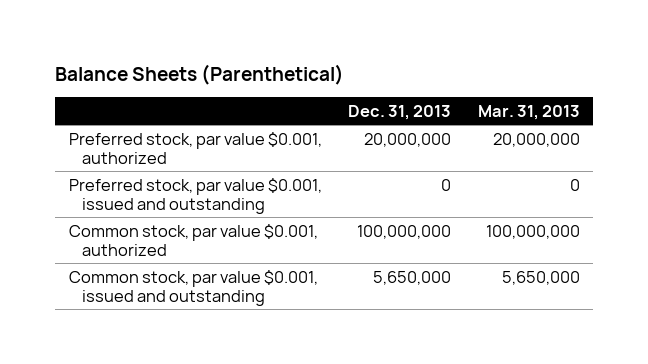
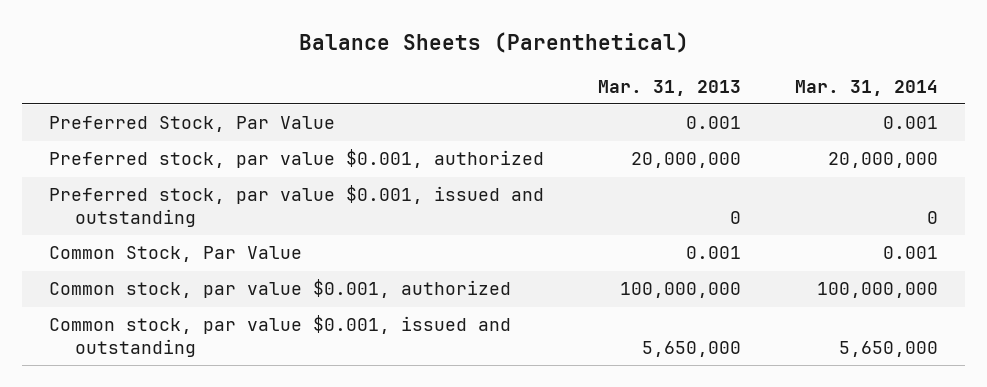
[348,104,452,120] Dec. 31, 2013 -> none
none -> [795,79,939,96] Mar. 31, 2014
none -> [49,116,336,133] Preferred Stock, Par Value
none -> [49,246,303,263] Common Stock, Par Value

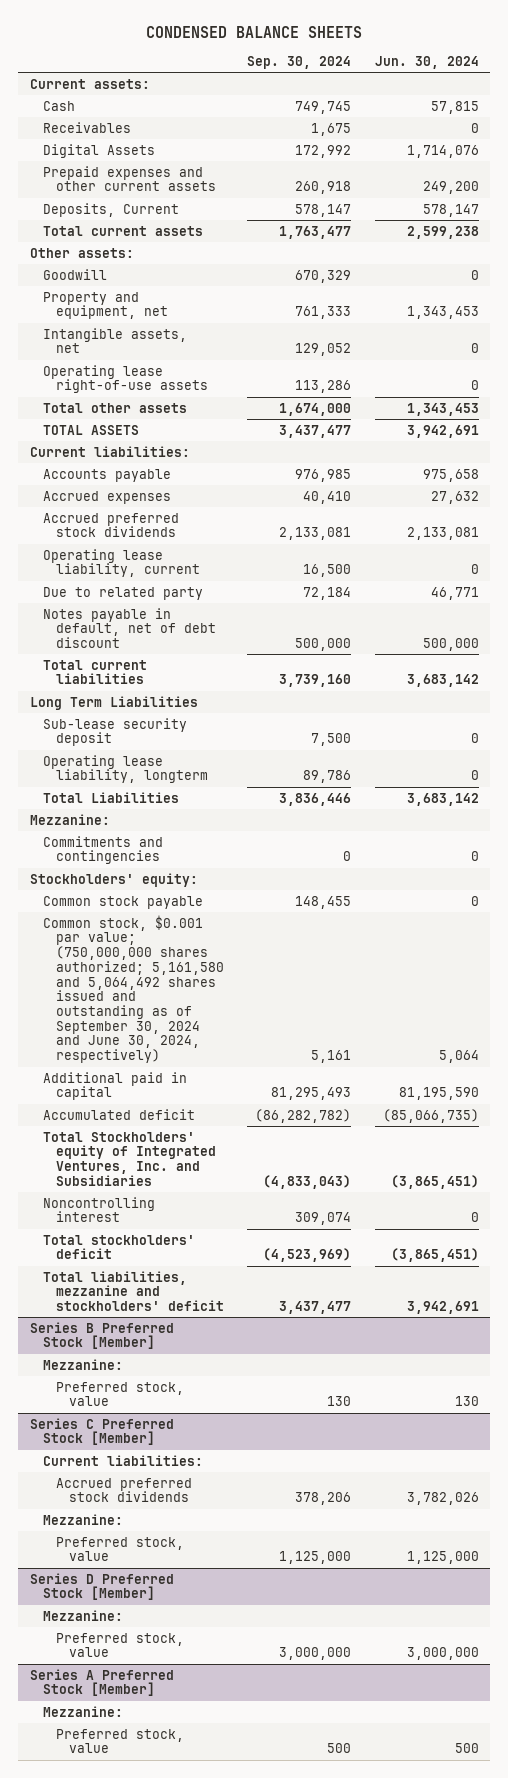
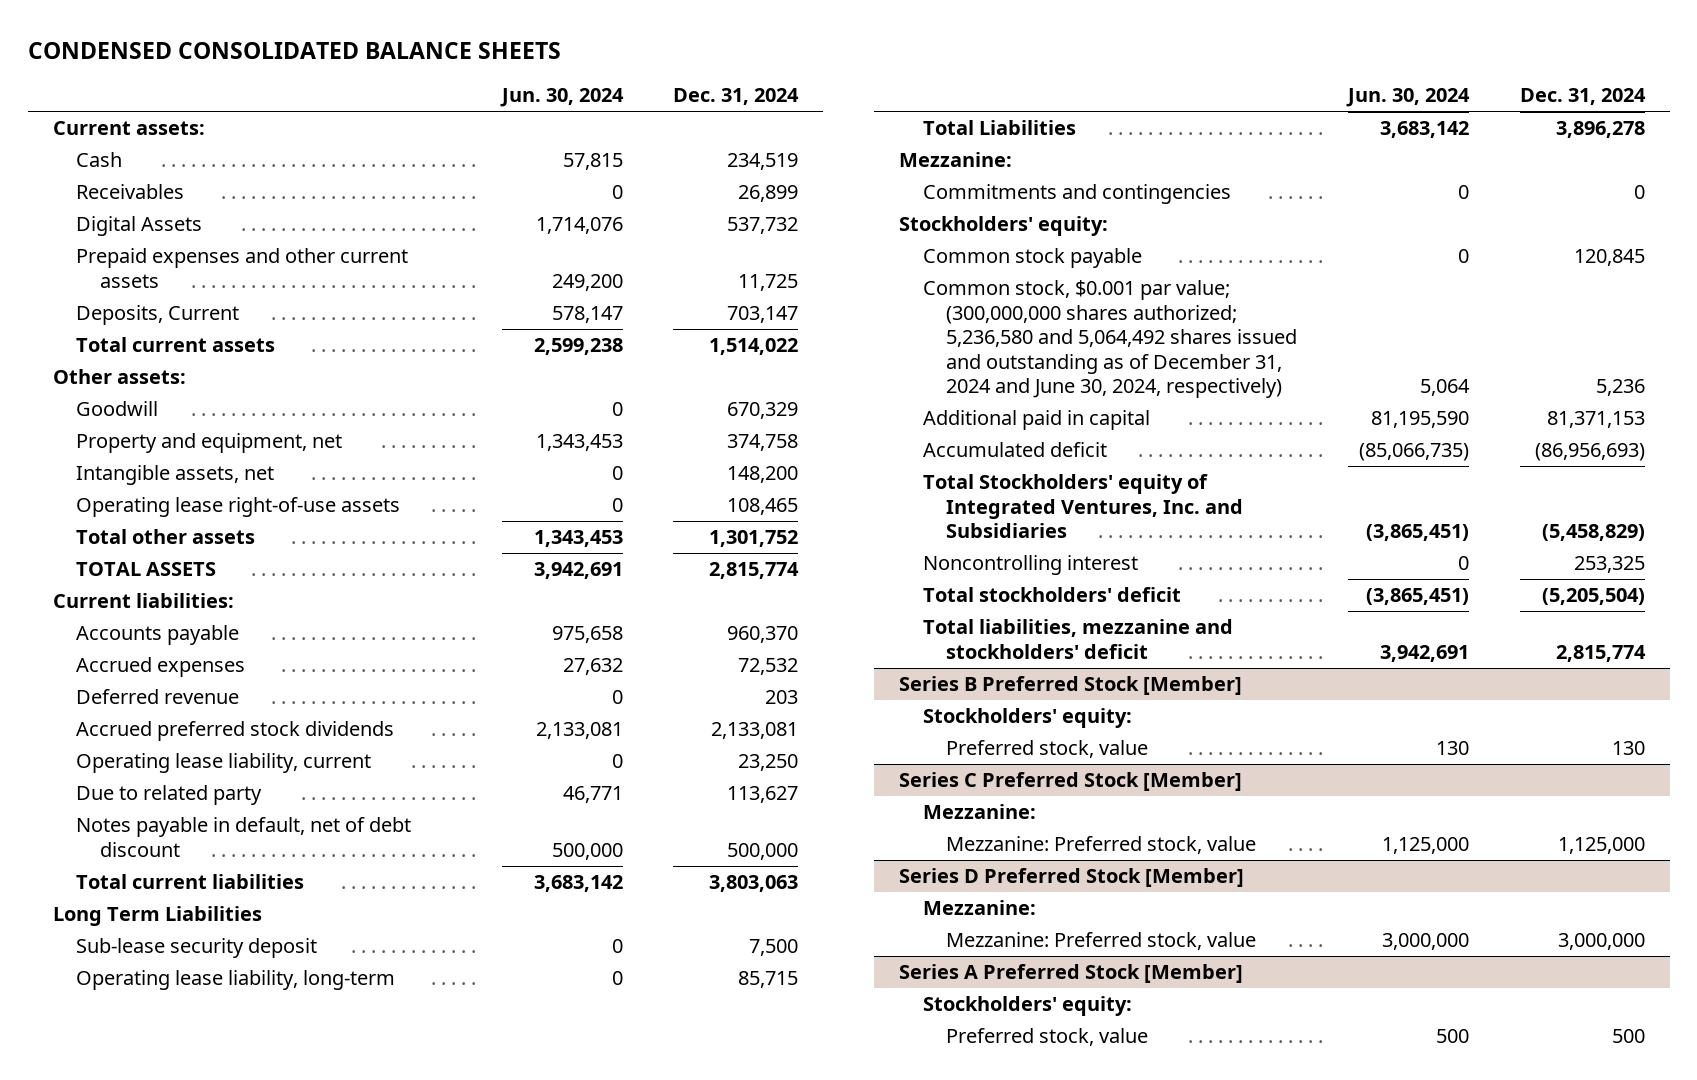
[146,25,363,38] CONDENSED BALANCE SHEETS -> [27,41,561,59] CONDENSED CONSOLIDATED BALANCE SHEETS
[247,55,352,69] Sep. 30, 2024 -> none
none -> [673,88,800,106] Dec. 31, 2024
none -> [76,689,240,705] Deferred revenue
[42,754,209,784] Operating lease liability, longterm -> [76,970,396,991] Operating lease liability, long-term
[42,914,225,1064] Common stock, $0.001 par value; (750,000,000 shares authorized; 5,161,580 and 5,064,492 shares issued and outstanding as of September 30, 2024 and June 30, 2024, respectively) -> [922,280,1298,399] Common stock, $0.001 par value; (300,000,000 shares authorized; 5,236,580 and 5,064,492 shares issued and outstanding as of December 31, 2024 and June 30, 2024, respectively)
[42,1358,123,1370] Mezzanine: -> none
none -> [922,708,1132,729] Stockholders' equity:
[42,1454,203,1466] Current liabilities: -> none
[56,1477,193,1503] Accrued preferred stock dividends -> none
[56,1536,185,1562] Preferred stock, value -> [946,836,1257,855] Mezzanine: Preferred stock, value
[56,1632,185,1658] Preferred stock, value -> [946,932,1257,951] Mezzanine: Preferred stock, value
[42,1705,123,1717] Mezzanine: -> none
none -> [922,996,1132,1017] Stockholders' equity:

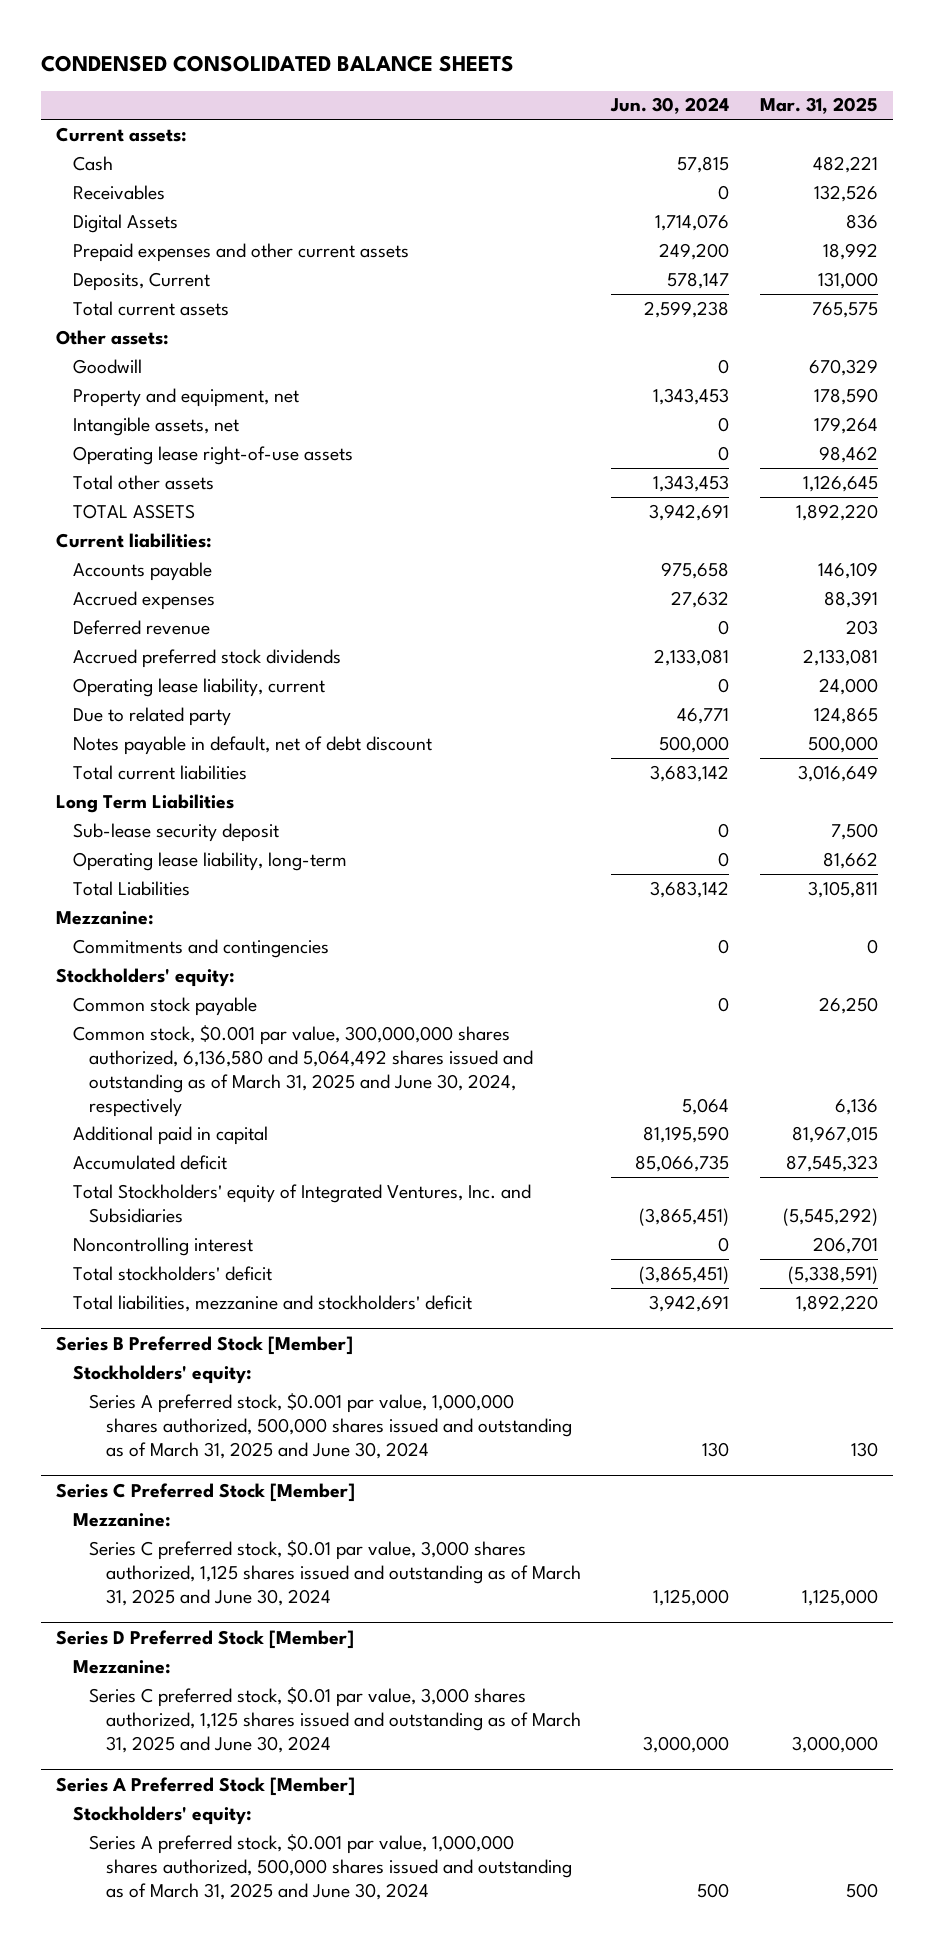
[673,88,800,106] Dec. 31, 2024 -> none
none -> [759,97,878,115] Mar. 31, 2025
[922,280,1298,399] Common stock, $0.001 par value; (300,000,000 shares authorized; 5,236,580 and 5,064,492 shares issued and outstanding as of December 31, 2024 and June 30, 2024, respectively) -> [72,1024,534,1117] Common stock, $0.001 par value, 300,000,000 shares authorized, 6,136,580 and 5,064,492 shares issued and outstanding as of March 31, 2025 and June 30, 2024, respectively
[1358,443,1469,462] (85,066,735) -> [635,1154,730,1172] 85,066,735
[946,740,1149,759] Preferred stock, value -> [89,1392,572,1459] Series A preferred stock, $0.001 par value, 1,000,000 shares authorized, 500,000 shares issued and outstanding as of March 31, 2025 and June 30, 2024
[946,836,1257,855] Mezzanine: Preferred stock, value -> [89,1539,581,1606] Series C preferred stock, $0.01 par value, 3,000 shares authorized, 1,125 shares issued and outstanding as of March 31, 2025 and June 30, 2024
[946,932,1257,951] Mezzanine: Preferred stock, value -> [89,1686,581,1753] Series C preferred stock, $0.01 par value, 3,000 shares authorized, 1,125 shares issued and outstanding as of March 31, 2025 and June 30, 2024
[946,1028,1149,1047] Preferred stock, value -> [89,1833,572,1900] Series A preferred stock, $0.001 par value, 1,000,000 shares authorized, 500,000 shares issued and outstanding as of March 31, 2025 and June 30, 2024

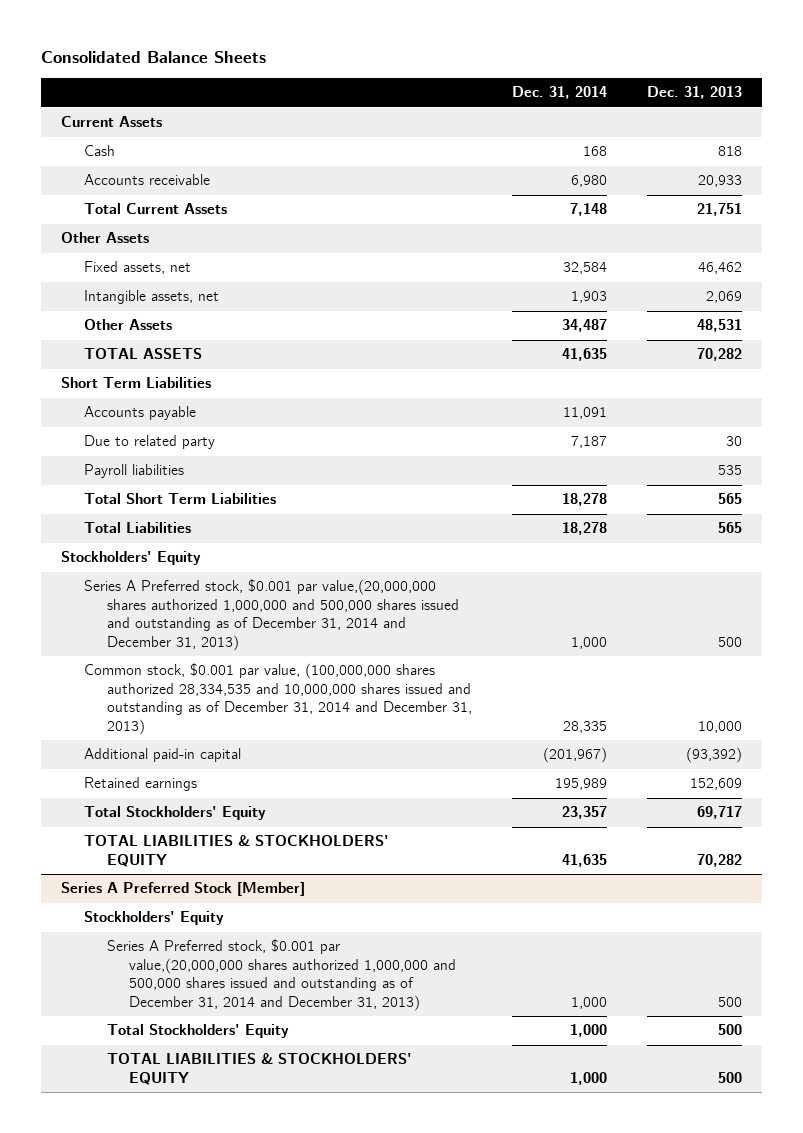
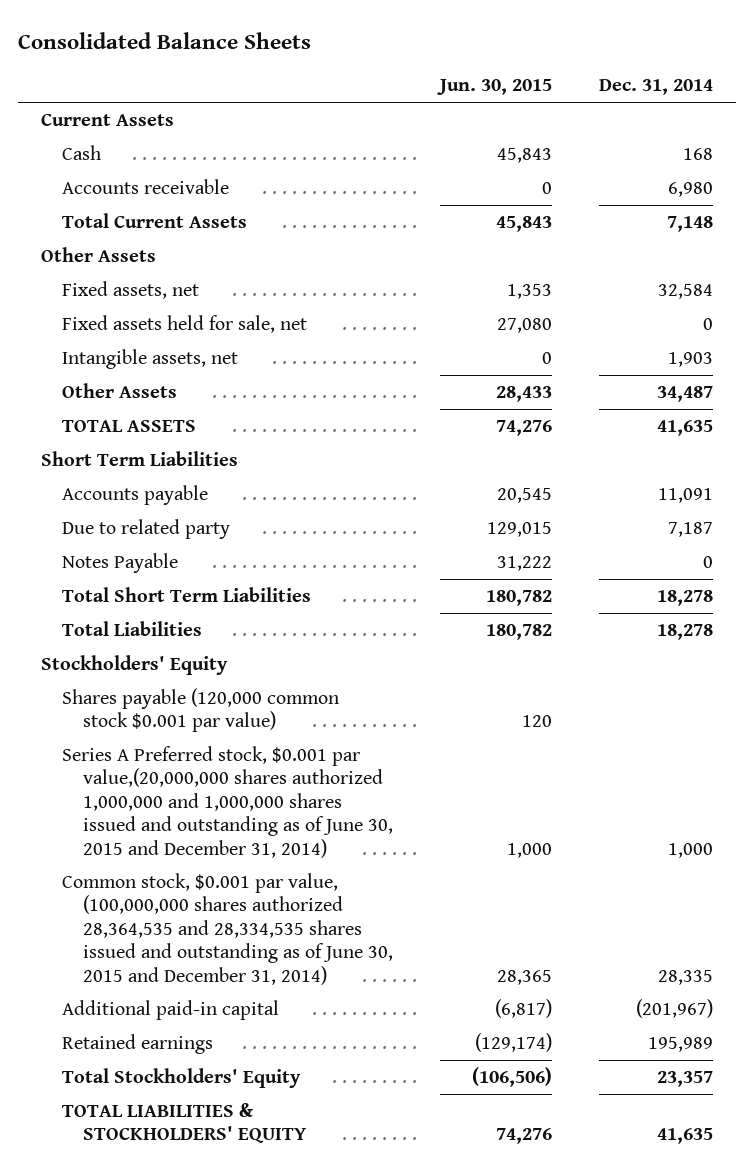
[647,86,743,100] Dec. 31, 2013 -> none
none -> [437,79,553,96] Jun. 30, 2015
none -> [62,315,308,334] Fixed assets held for sale, net
[83,464,184,479] Payroll liabilities -> none
none -> [62,553,179,574] Notes Payable
none -> [62,688,340,733] Shares payable (120,000 common stock $0.001 par value)
[83,579,459,652] Series A Preferred stock, $0.001 par value,(20,000,000 shares authorized 1,000,000 and 500,000 shares issued and outstanding as of December 31, 2014 and December 31, 2013) -> [62,746,394,858] Series A Preferred stock, $0.001 par value,(20,000,000 shares authorized 1,000,000 and 1,000,000 shares issued and outstanding as of June 30, 2015 and December 31, 2014)
[83,663,472,736] Common stock, $0.001 par value, (100,000,000 shares authorized 28,334,535 and 10,000,000 shares issued and outstanding as of December 31, 2014 and December 31, 2013) -> [62,873,394,985] Common stock, $0.001 par value, (100,000,000 shares authorized 28,364,535 and 28,334,535 shares issued and outstanding as of June 30, 2015 and December 31, 2014)
[61,882,306,897] Series A Preferred Stock [Member] -> none
[83,911,224,926] Stockholders' Equity -> none
[106,939,457,1012] Series A Preferred stock, $0.001 par value,(20,000,000 shares authorized 1,000,000 and 500,000 shares issued and outstanding as of December 31, 2014 and December 31, 2013) -> none
[106,1024,289,1039] Total Stockholders' Equity -> none
[106,1053,412,1085] TOTAL LIABILITIES & STOCKHOLDERS' EQUITY -> none

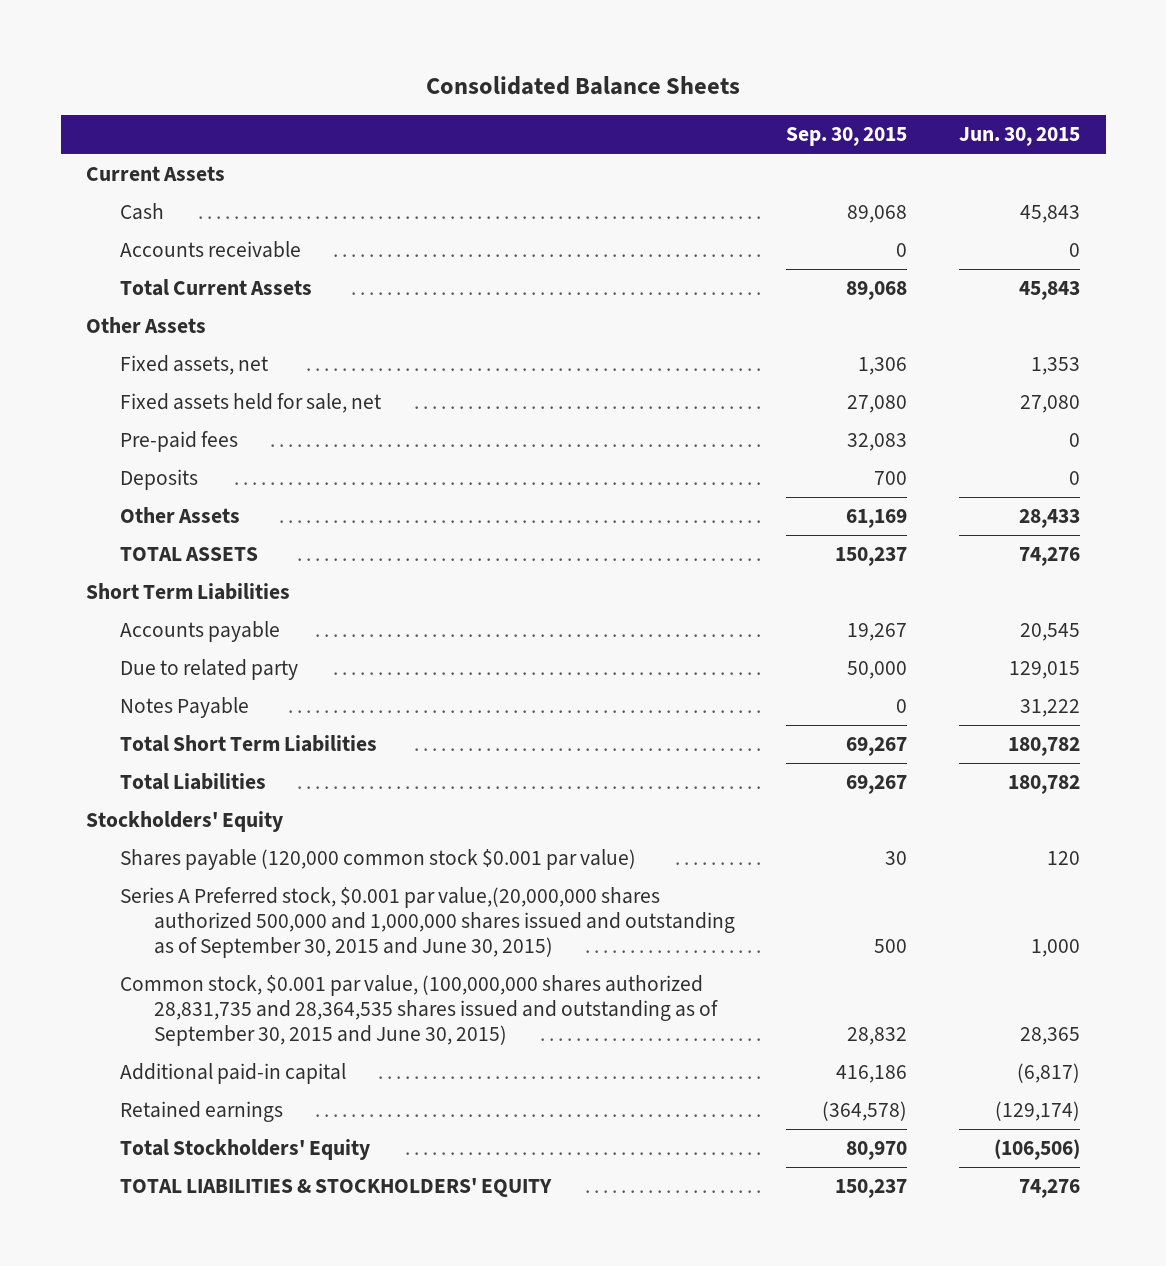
[599,79,714,96] Dec. 31, 2014 -> none
none -> [786,127,908,147] Sep. 30, 2015
[62,349,239,370] Intangible assets, net -> none
none -> [120,431,239,453] Pre-paid fees
none -> [120,469,199,491] Deposits
[62,746,394,858] Series A Preferred stock, $0.001 par value,(20,000,000 shares authorized 1,000,000 and 1,000,000 shares issued and outstanding as of June 30, 2015 and December 31, 2014) -> [120,887,735,959] Series A Preferred stock, $0.001 par value,(20,000,000 shares authorized 500,000 and 1,000,000 shares issued and outstanding as of September 30, 2015 and June 30, 2015)
[62,873,394,985] Common stock, $0.001 par value, (100,000,000 shares authorized 28,364,535 and 28,334,535 shares issued and outstanding as of June 30, 2015 and December 31, 2014) -> [120,975,718,1047] Common stock, $0.001 par value, (100,000,000 shares authorized 28,831,735 and 28,364,535 shares issued and outstanding as of September 30, 2015 and June 30, 2015)

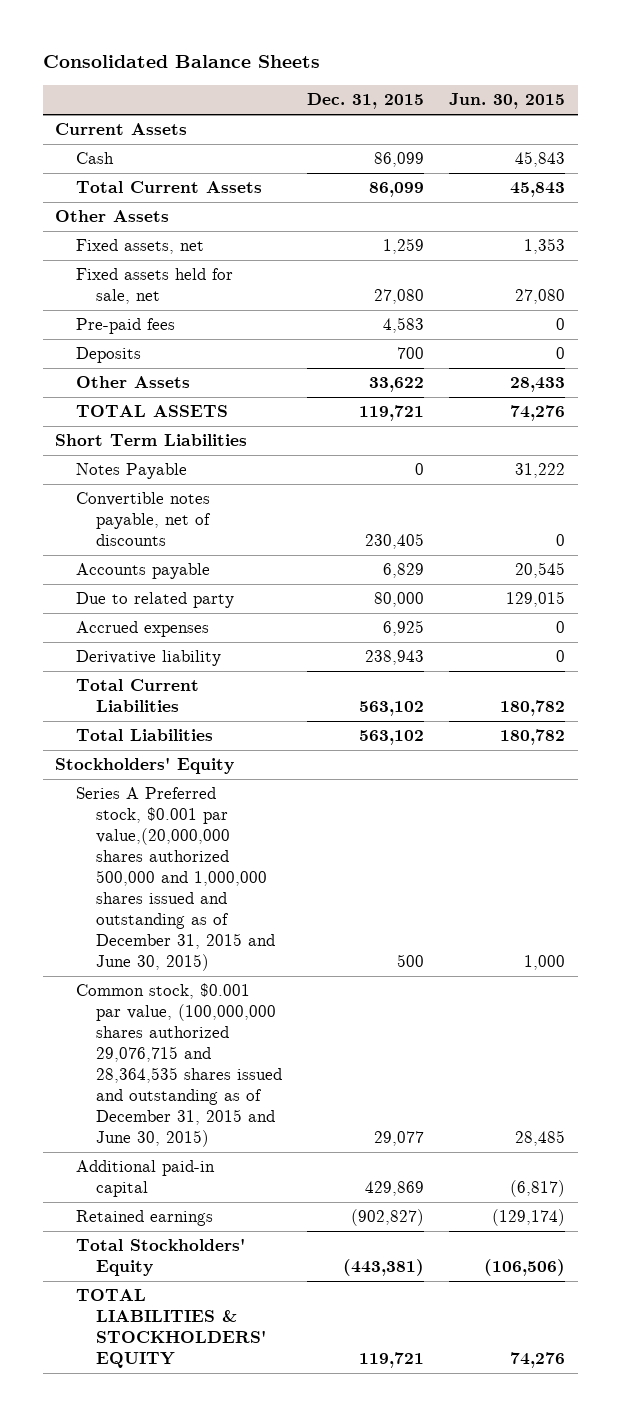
[786,127,908,147] Sep. 30, 2015 -> none
none -> [307,93,425,110] Dec. 31, 2015
[120,241,302,259] Accounts receivable -> none
[120,697,250,719] Notes Payable -> [75,463,187,480] Notes Payable
none -> [75,492,212,547] Convertible notes payable, net of discounts
none -> [75,621,209,638] Accrued expenses
none -> [75,650,221,667] Derivative liability
[120,735,378,753] Total Short Term Liabilities -> [75,679,199,713] Total Current Liabilities
[120,849,637,871] Shares payable (120,000 common stock $0.001 par value) -> none
[120,887,735,959] Series A Preferred stock, $0.001 par value,(20,000,000 shares authorized 500,000 and 1,000,000 shares issued and outstanding as of September 30, 2015 and June 30, 2015) -> [75,787,276,972] Series A Preferred stock, $0.001 par value,(20,000,000 shares authorized 500,000 and 1,000,000 shares issued and outstanding as of December 31, 2015 and June 30, 2015)
[120,975,718,1047] Common stock, $0.001 par value, (100,000,000 shares authorized 28,831,735 and 28,364,535 shares issued and outstanding as of September 30, 2015 and June 30, 2015) -> [75,983,283,1148] Common stock, $0.001 par value, (100,000,000 shares authorized 29,076,715 and 28,364,535 shares issued and outstanding as of December 31, 2015 and June 30, 2015)
[1019,1027,1080,1046] 28,365 -> [515,1130,566,1147] 28,485

